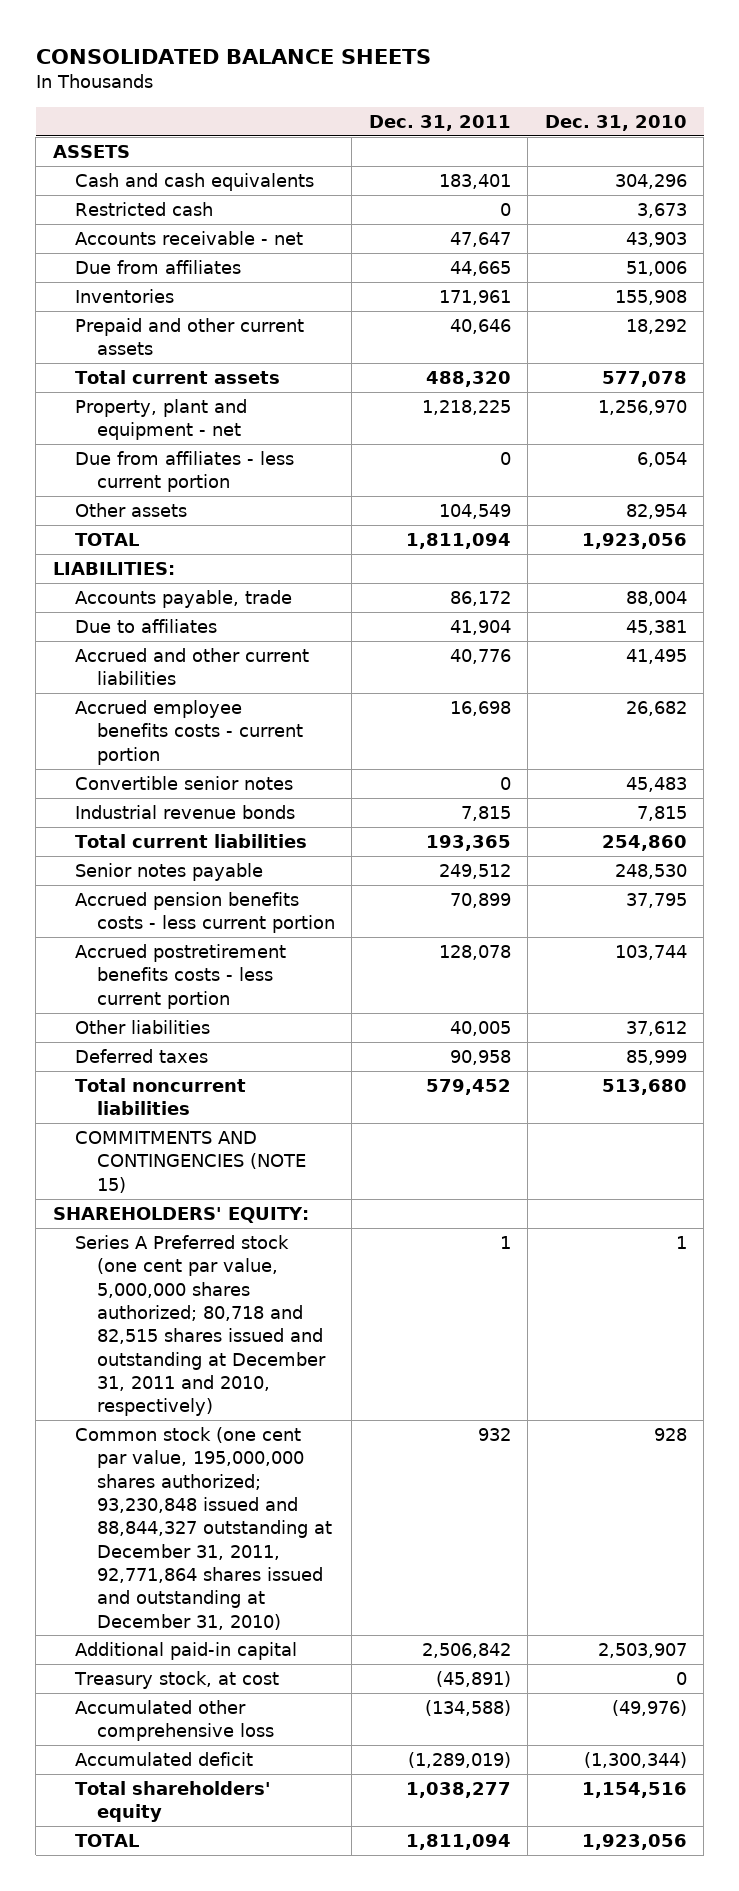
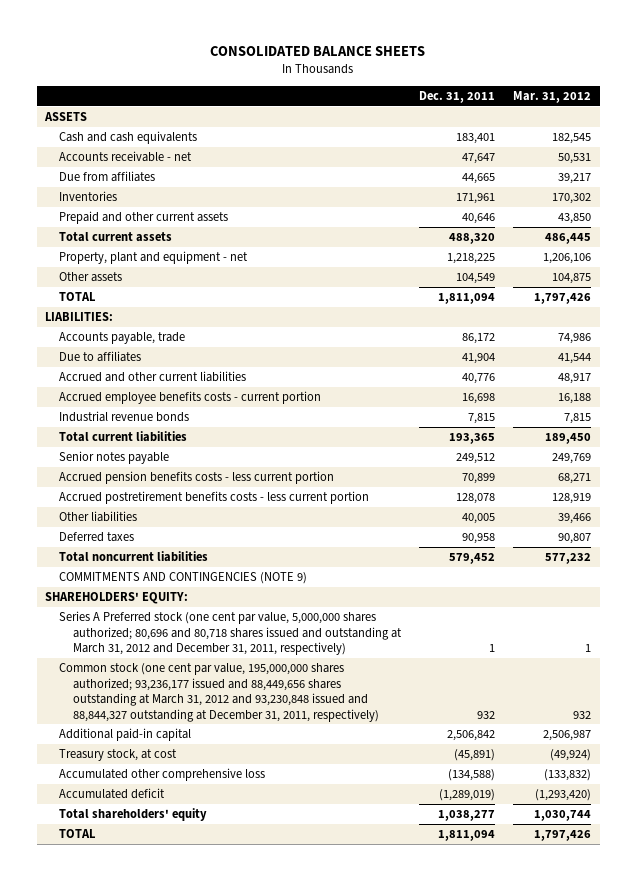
[544,114,687,131] Dec. 31, 2010 -> none
none -> [512,91,591,104] Mar. 31, 2012
[74,202,213,217] Restricted cash -> none
[74,451,294,493] Due from affiliates - less current portion -> none
[74,776,293,791] Convertible senior notes -> none
[74,1131,306,1193] COMMITMENTS AND CONTINGENCIES (NOTE 15) -> [59,571,308,584] COMMITMENTS AND CONTINGENCIES (NOTE 9)
[74,1235,326,1417] Series A Preferred stock (one cent par value, 5,000,000 shares authorized; 80,718 and 82,515 shares issued and outstanding at December 31, 2011 and 2010, respectively) -> [59,610,403,656] Series A Preferred stock (one cent par value, 5,000,000 shares authorized; 80,696 and 80,718 shares issued and outstanding at March 31, 2012 and December 31, 2011, respectively)
[74,1427,332,1630] Common stock (one cent par value, 195,000,000 shares authorized; 93,230,848 issued and 88,844,327 outstanding at December 31, 2011, 92,771,864 shares issued and outstanding at December 31, 2010) -> [59,662,380,722] Common stock (one cent par value, 195,000,000 shares authorized; 93,236,177 issued and 88,449,656 shares outstanding at March 31, 2012 and 93,230,848 issued and 88,844,327 outstanding at December 31, 2011, respectively)

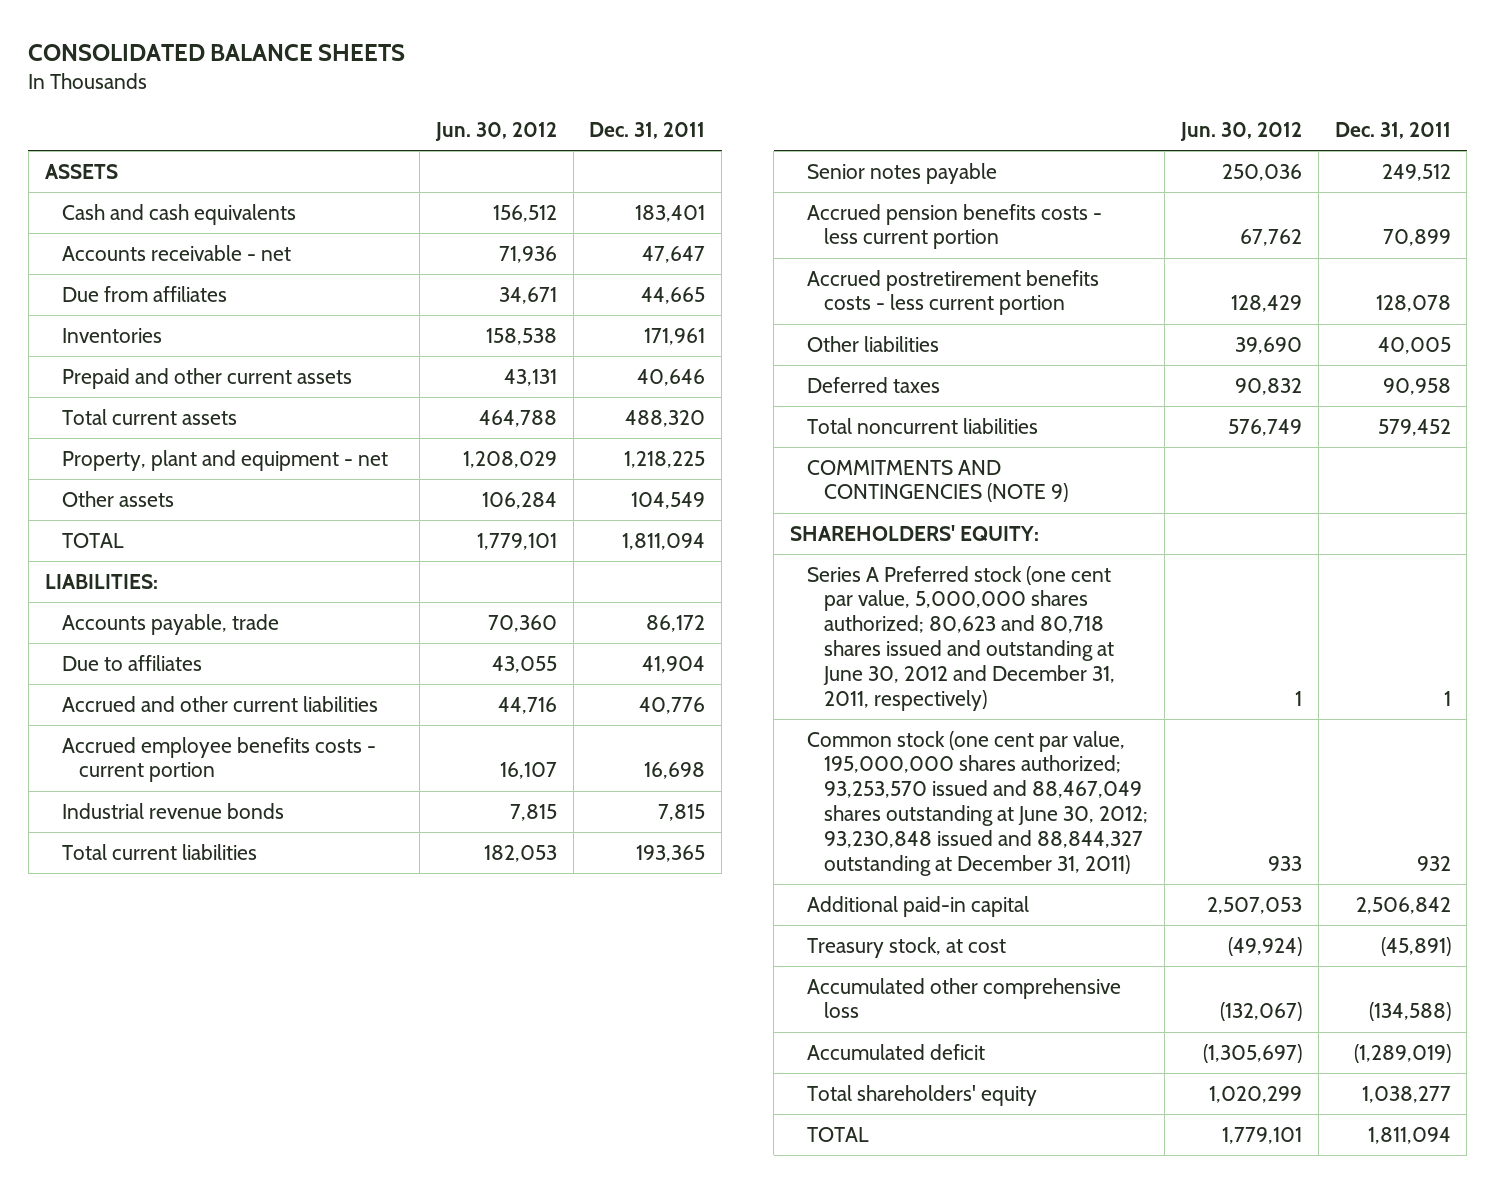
[512,91,591,104] Mar. 31, 2012 -> none
none -> [434,122,557,142] Jun. 30, 2012
[59,610,403,656] Series A Preferred stock (one cent par value, 5,000,000 shares authorized; 80,696 and 80,718 shares issued and outstanding at March 31, 2012 and December 31, 2011, respectively) -> [807,565,1116,711] Series A Preferred stock (one cent par value, 5,000,000 shares authorized; 80,623 and 80,718 shares issued and outstanding at June 30, 2012 and December 31, 2011, respectively)
[59,662,380,722] Common stock (one cent par value, 195,000,000 shares authorized; 93,236,177 issued and 88,449,656 shares outstanding at March 31, 2012 and 93,230,848 issued and 88,844,327 outstanding at December 31, 2011, respectively) -> [807,730,1149,876] Common stock (one cent par value, 195,000,000 shares authorized; 93,253,570 issued and 88,467,049 shares outstanding at June 30, 2012; 93,230,848 issued and 88,844,327 outstanding at December 31, 2011)

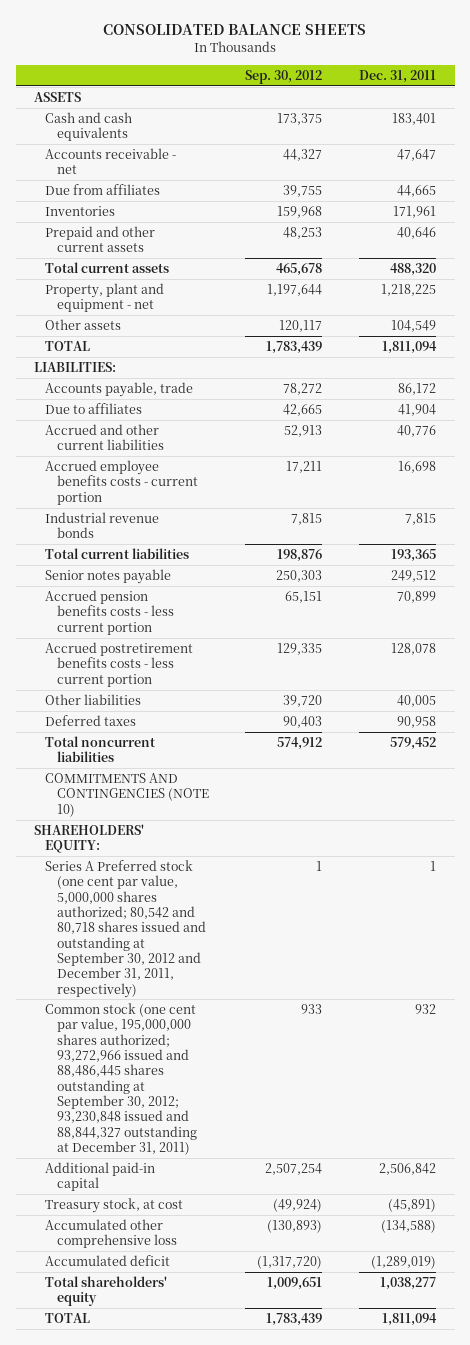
[434,122,557,142] Jun. 30, 2012 -> none
none -> [245,70,323,85] Sep. 30, 2012
[807,459,1069,503] COMMITMENTS AND CONTINGENCIES (NOTE 9) -> [45,773,209,817] COMMITMENTS AND CONTINGENCIES (NOTE 10)
[807,565,1116,711] Series A Preferred stock (one cent par value, 5,000,000 shares authorized; 80,623 and 80,718 shares issued and outstanding at June 30, 2012 and December 31, 2011, respectively) -> [45,860,206,998] Series A Preferred stock (one cent par value, 5,000,000 shares authorized; 80,542 and 80,718 shares issued and outstanding at September 30, 2012 and December 31, 2011, respectively)
[807,730,1149,876] Common stock (one cent par value, 195,000,000 shares authorized; 93,253,570 issued and 88,467,049 shares outstanding at June 30, 2012; 93,230,848 issued and 88,844,327 outstanding at December 31, 2011) -> [45,1003,197,1155] Common stock (one cent par value, 195,000,000 shares authorized; 93,272,966 issued and 88,486,445 shares outstanding at September 30, 2012; 93,230,848 issued and 88,844,327 outstanding at December 31, 2011)

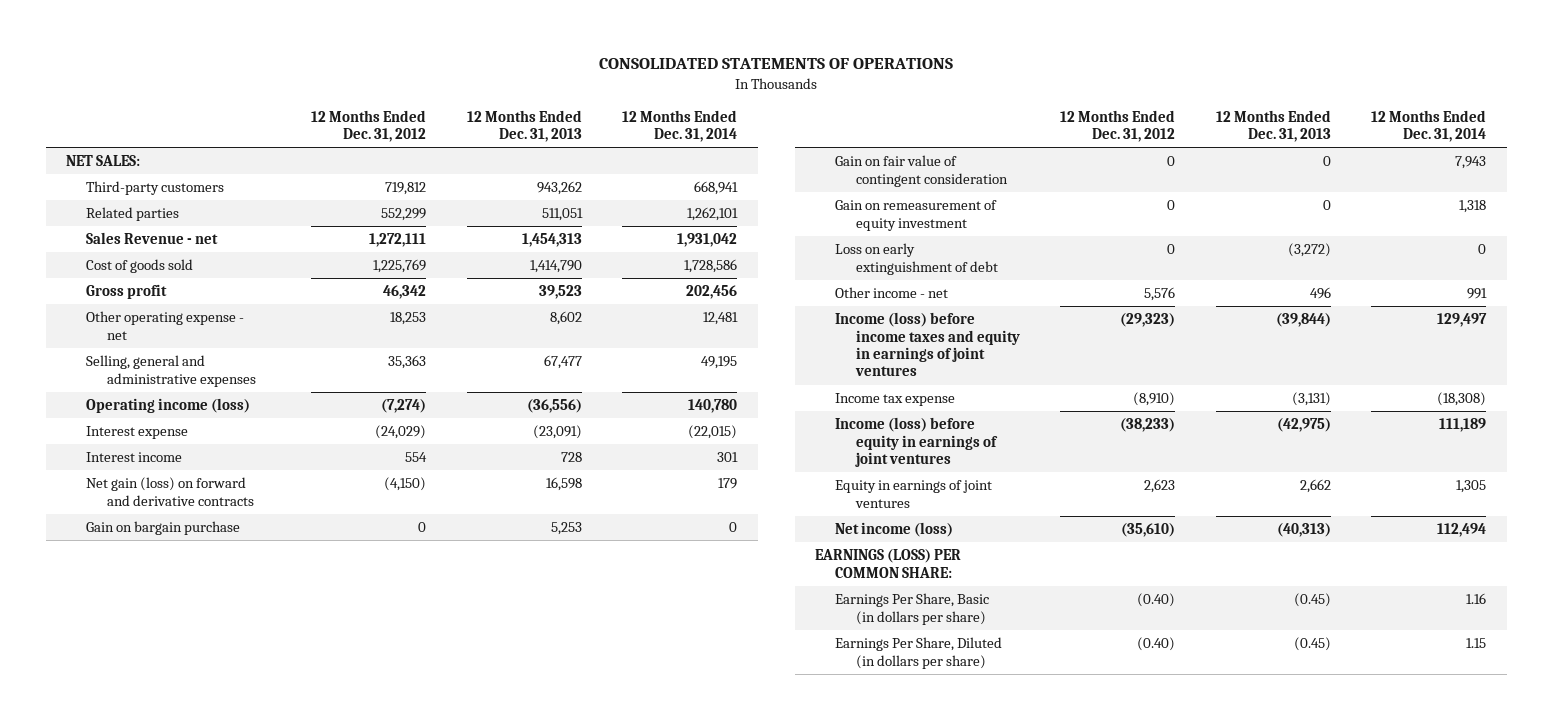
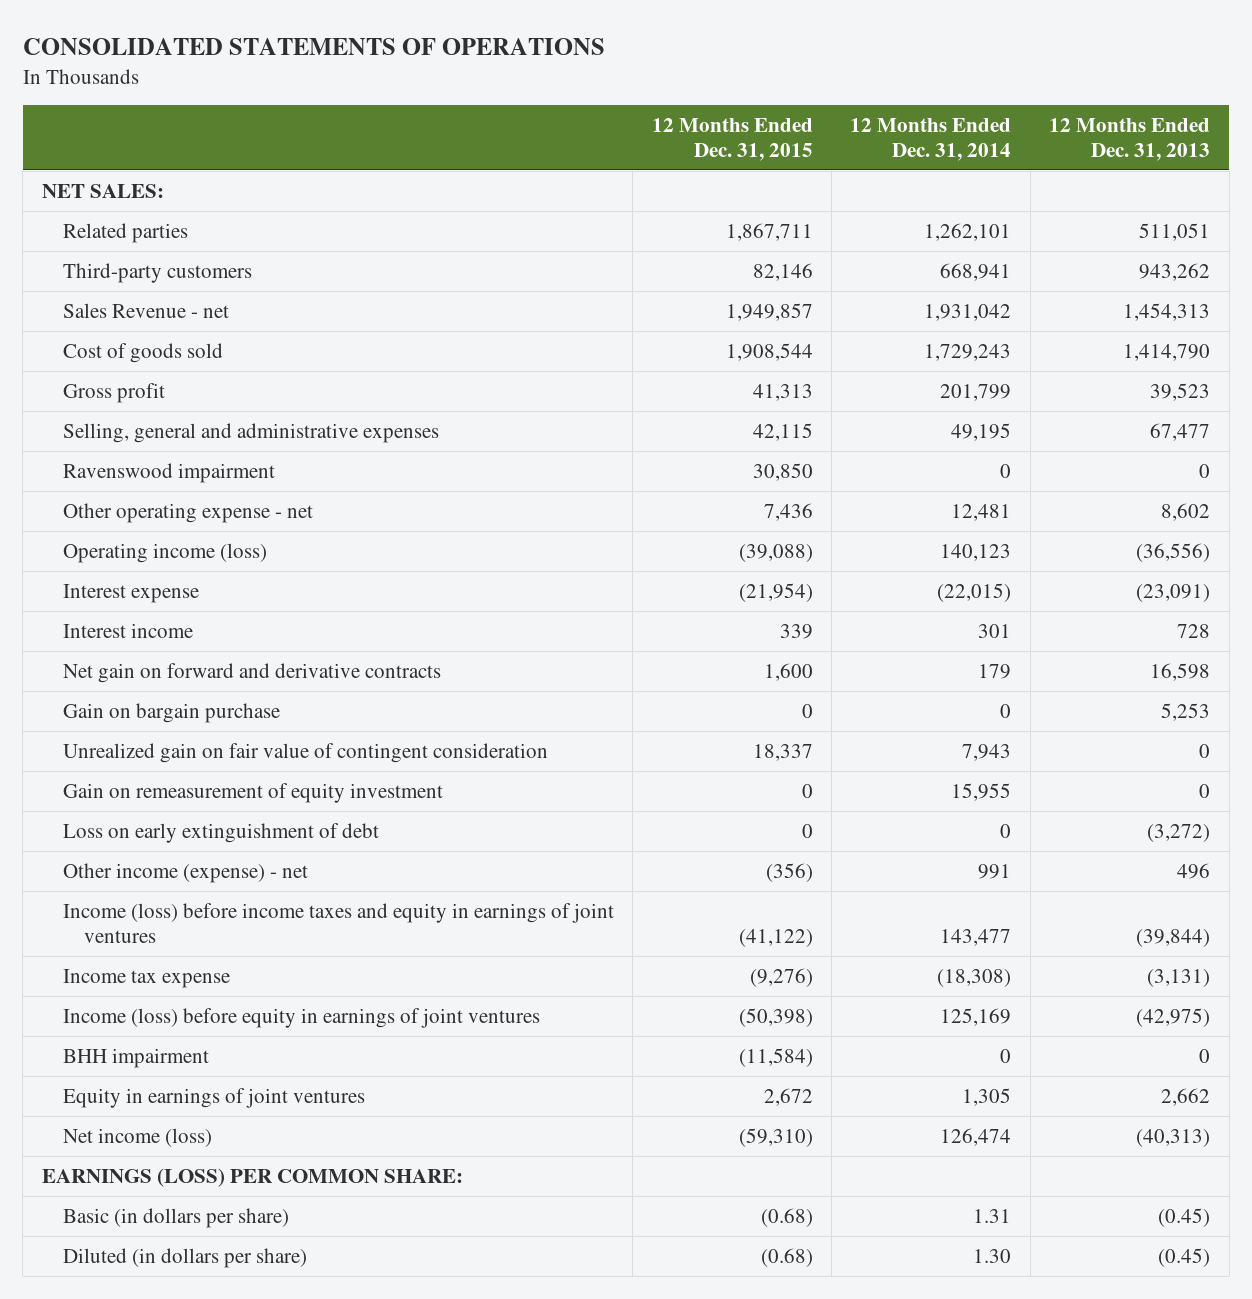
[311,109,427,143] 12 Months Ended Dec. 31, 2012 -> none
none -> [651,117,813,161] 12 Months Ended Dec. 31, 2015
[86,181,225,196] Third-party customers -> [62,262,252,283] Third-party customers
[684,259,738,274] 1,728,586 -> [924,343,1012,361] 1,729,243
[686,285,738,300] 202,456 -> [940,383,1012,401] 201,799
none -> [62,462,275,483] Ravenswood impairment
[86,311,245,340] Other operating expense - net -> [62,502,313,523] Other operating expense - net
[688,399,738,414] 140,780 -> [940,543,1012,561] 140,123
[86,477,254,506] Net gain (loss) on forward and derivative contracts -> [62,662,441,683] Net gain on forward and derivative contracts
[835,155,1008,187] Gain on fair value of contingent consideration -> [62,742,548,763] Unrealized gain on fair value of contingent consideration
[1459,200,1487,214] 1,318 -> [951,782,1012,801] 15,955
[835,287,949,299] Other income - net -> [62,862,308,883] Other income (expense) - net
[1437,313,1488,328] 129,497 -> [940,928,1012,946] 143,477
[1439,418,1487,433] 111,189 -> [940,1007,1012,1026] 125,169
none -> [62,1047,209,1068] BHH impairment
[1437,523,1487,538] 112,494 -> [940,1127,1012,1146] 126,474
[835,593,990,625] Earnings Per Share, Basic (in dollars per share) -> [62,1207,289,1228] Basic (in dollars per share)
[1466,593,1487,605] 1.16 -> [973,1208,1012,1223] 1.31
[835,637,1003,669] Earnings Per Share, Diluted (in dollars per share) -> [62,1247,307,1268] Diluted (in dollars per share)
[1466,638,1487,649] 1.15 -> [973,1248,1012,1263] 1.30

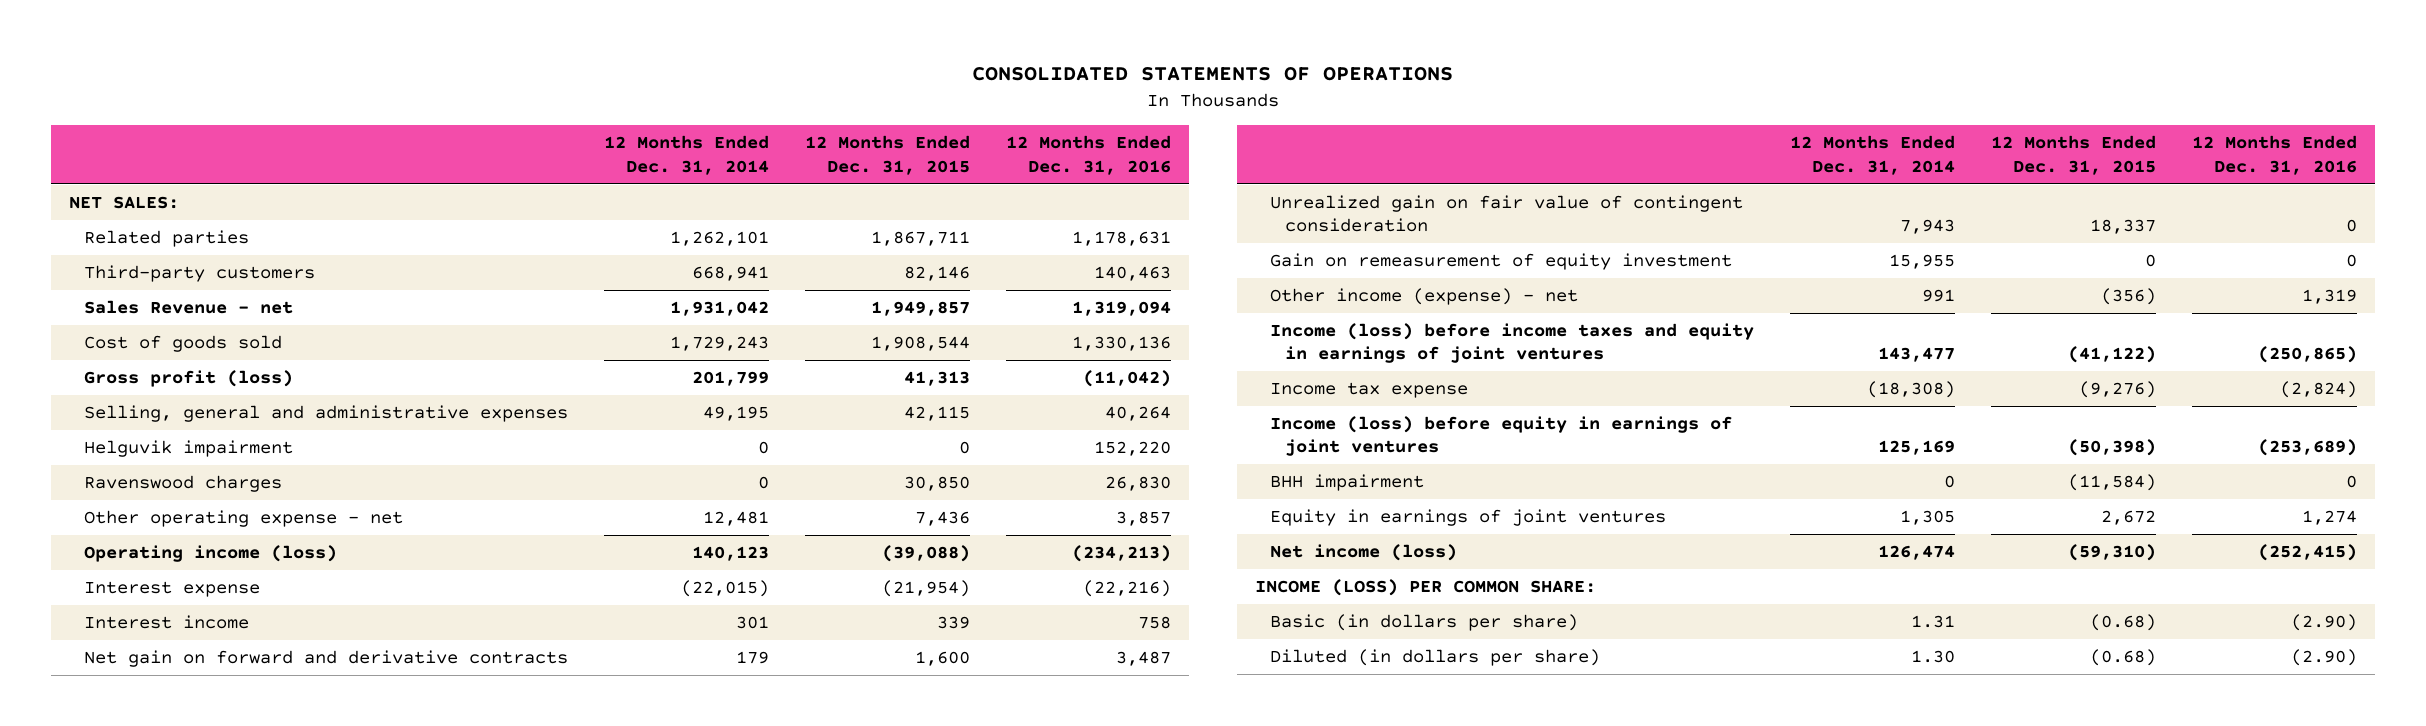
[1049,117,1211,161] 12 Months Ended Dec. 31, 2013 -> none
none -> [1005,135,1171,175] 12 Months Ended Dec. 31, 2016
[62,382,165,403] Gross profit -> [83,370,293,388] Gross profit (loss)
none -> [83,440,293,458] Helguvik impairment
[62,462,275,483] Ravenswood impairment -> [83,475,282,493] Ravenswood charges
[62,702,280,723] Gain on bargain purchase -> none
[62,822,379,843] Loss on early extinguishment of debt -> none
[41,1167,463,1187] EARNINGS (LOSS) PER COMMON SHARE: -> [1254,579,1596,597] INCOME (LOSS) PER COMMON SHARE:

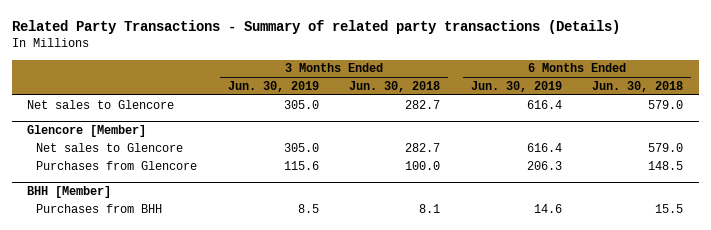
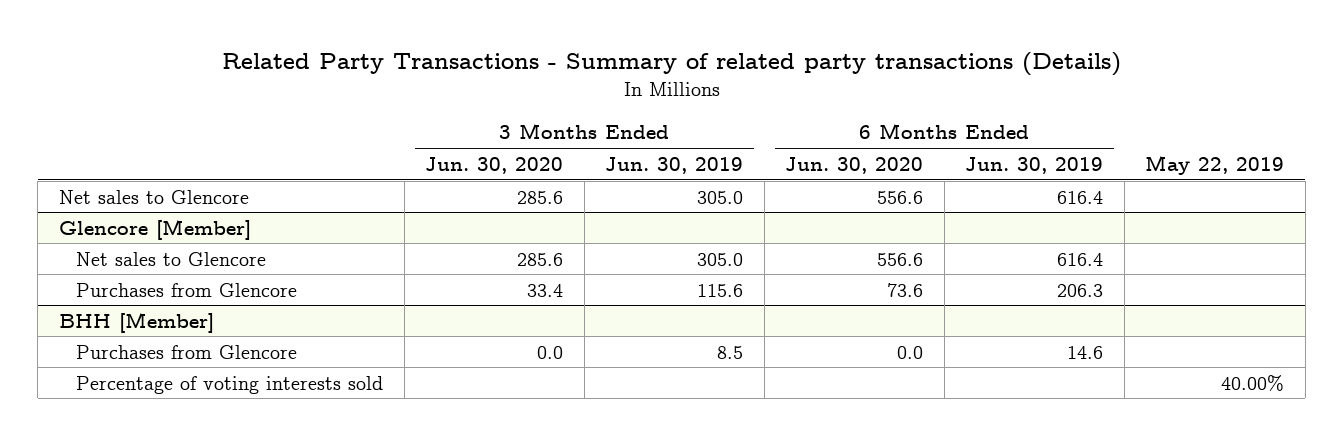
[349,80,441,92] Jun. 30, 2018 -> none
[592,80,684,92] Jun. 30, 2018 -> none
none -> [425,156,564,174] Jun. 30, 2020
none -> [785,156,924,174] Jun. 30, 2020
none -> [1145,154,1285,175] May 22, 2019
[36,203,163,213] Purchases from BHH -> [76,344,298,359] Purchases from Glencore
none -> [76,375,384,394] Percentage of voting interests sold

